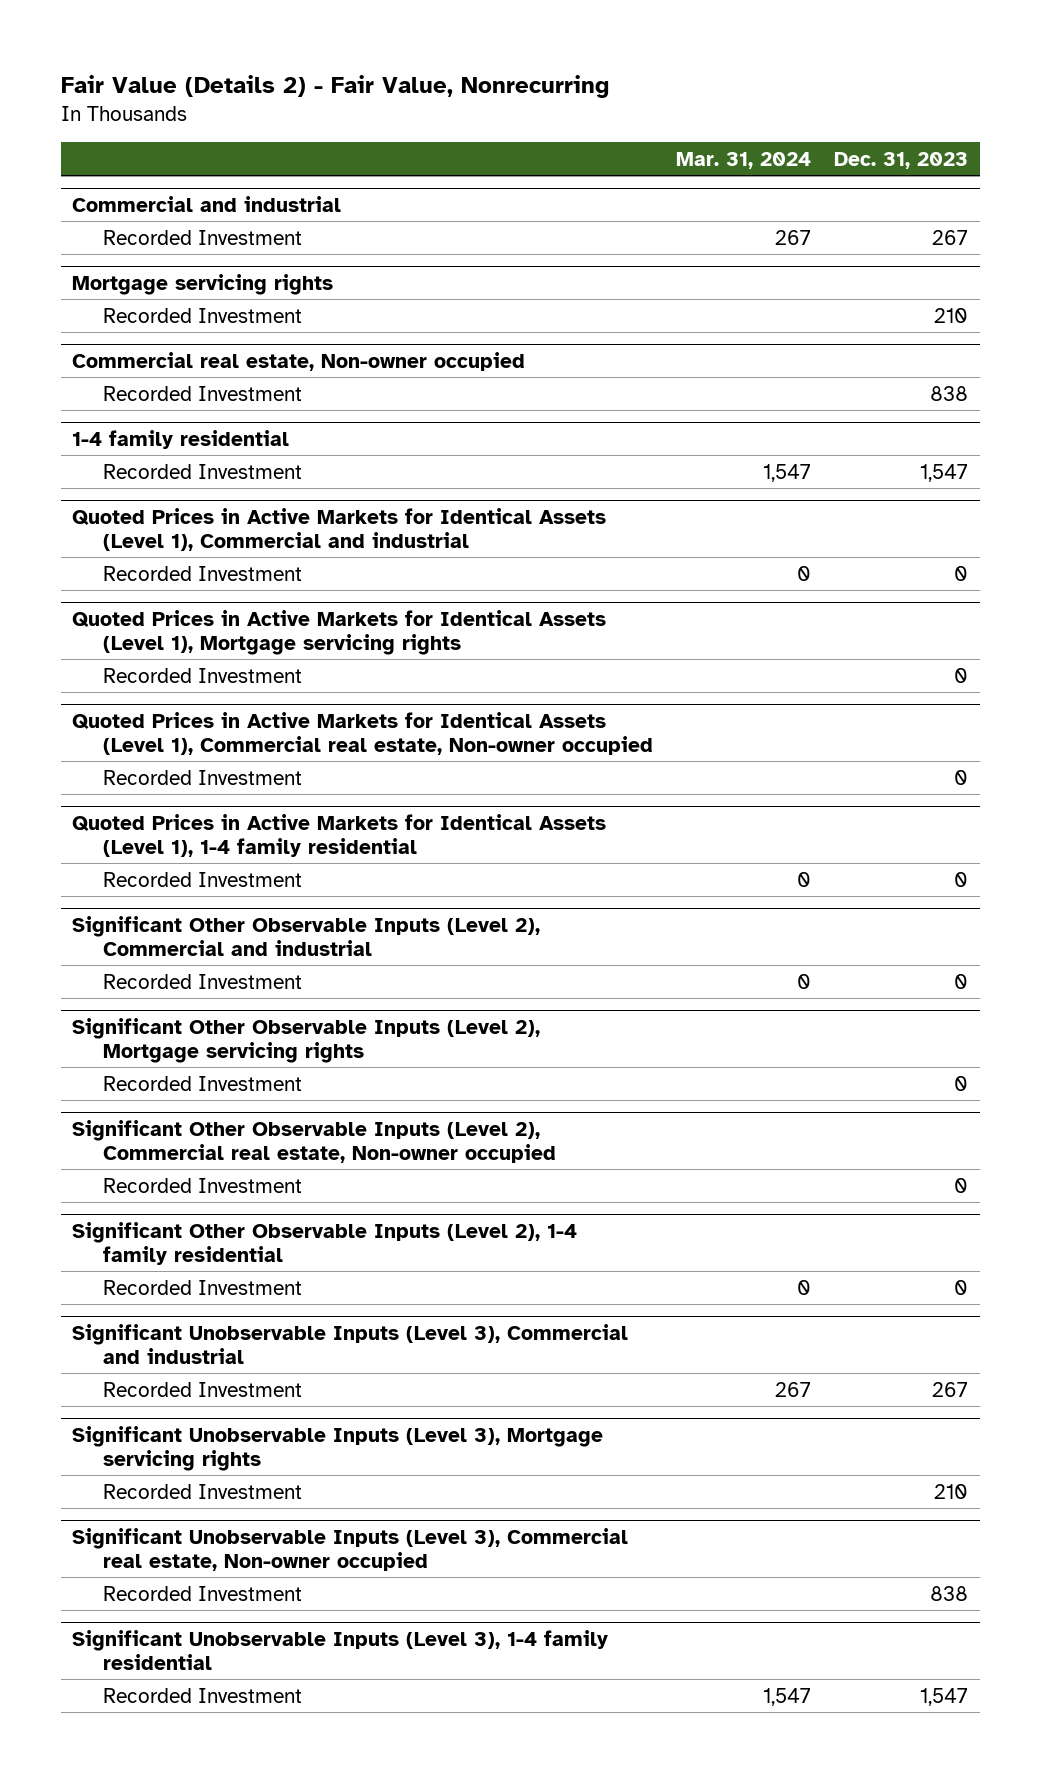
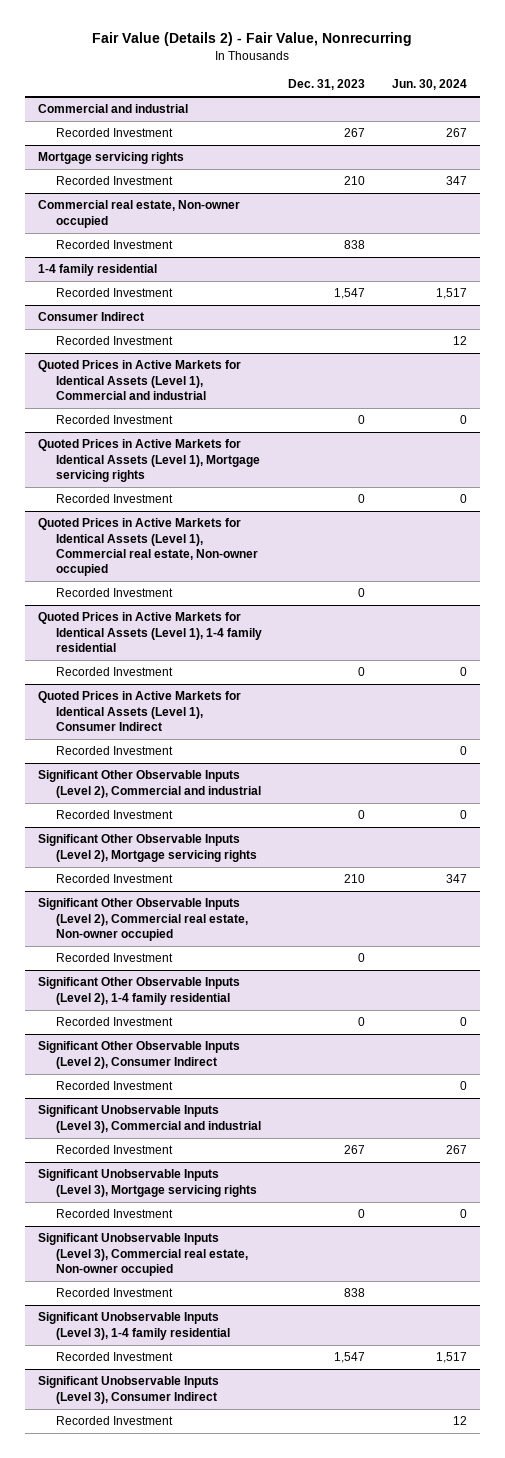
[676,151,812,169] Mar. 31, 2024 -> none
none -> [391,79,467,91] Jun. 30, 2024
none -> [37,312,144,322] Consumer Indirect
none -> [55,336,173,346] Recorded Investment
none -> [37,691,241,731] Quoted Prices in Active Markets for Identical Assets (Level 1), Consumer Indirect
none -> [55,746,173,756] Recorded Investment
[954,1075,969,1091] 0 -> [344,874,366,884] 210
none -> [37,1041,240,1069] Significant Other Observable Inputs (Level 2), Consumer Indirect
none -> [55,1081,173,1091] Recorded Investment
[934,1483,969,1499] 210 -> [358,1209,366,1219] 0
none -> [37,1376,219,1404] Significant Unobservable Inputs (Level 3), Consumer Indirect
none -> [55,1416,173,1426] Recorded Investment

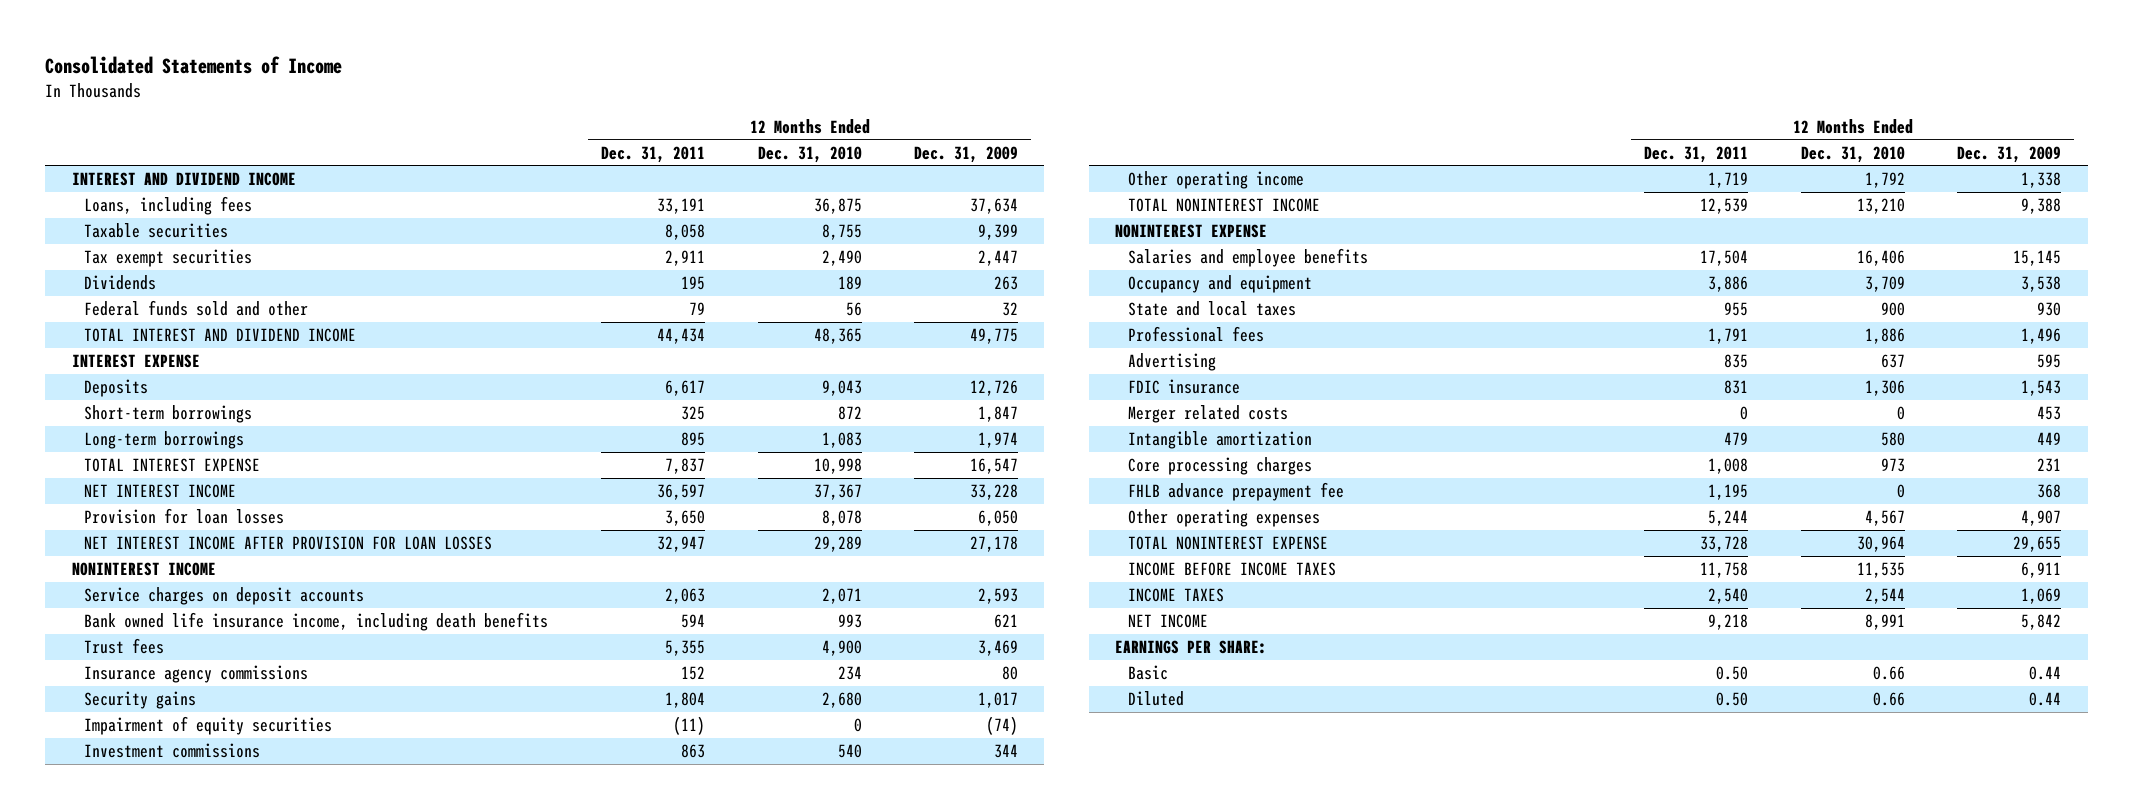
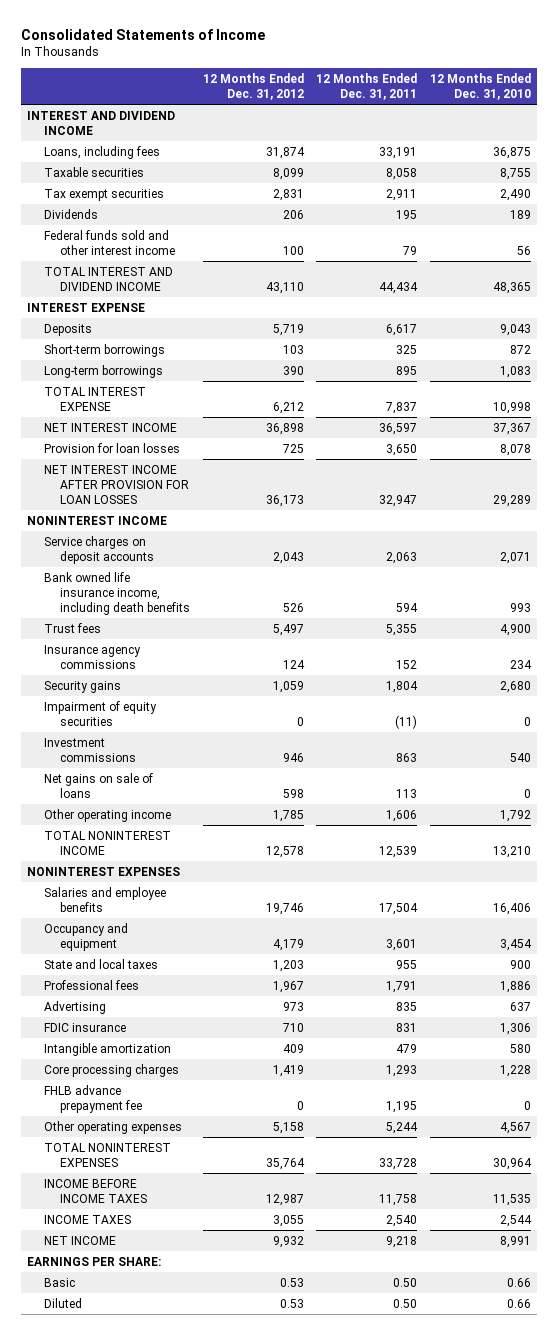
[914,145,1019,163] Dec. 31, 2009 -> none
none -> [202,73,304,101] 12 Months Ended Dec. 31, 2012
[84,299,309,316] Federal funds sold and other -> [43,229,176,255] Federal funds sold and other interest income
none -> [43,772,153,798] Net gains on sale of loans
[1708,171,1749,188] 1,719 -> [386,809,418,822] 1,606
[1114,223,1267,238] NONINTEREST EXPENSE -> [27,866,181,876] NONINTEREST EXPENSES
[1708,275,1749,292] 3,886 -> [386,938,418,951] 3,601
[1864,275,1905,292] 3,709 -> [499,938,532,951] 3,454
[1127,404,1288,423] Merger related costs -> none
[1708,457,1749,474] 1,008 -> [386,1064,418,1077] 1,293
[1880,457,1905,472] 973 -> [499,1064,531,1077] 1,228
[1127,535,1328,550] TOTAL NONINTEREST EXPENSE -> [43,1142,171,1167] TOTAL NONINTEREST EXPENSES

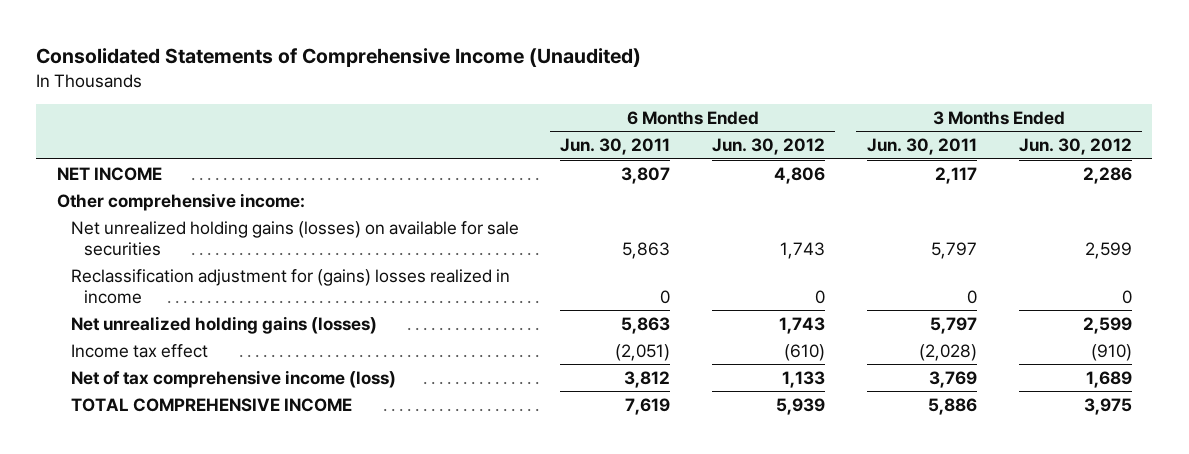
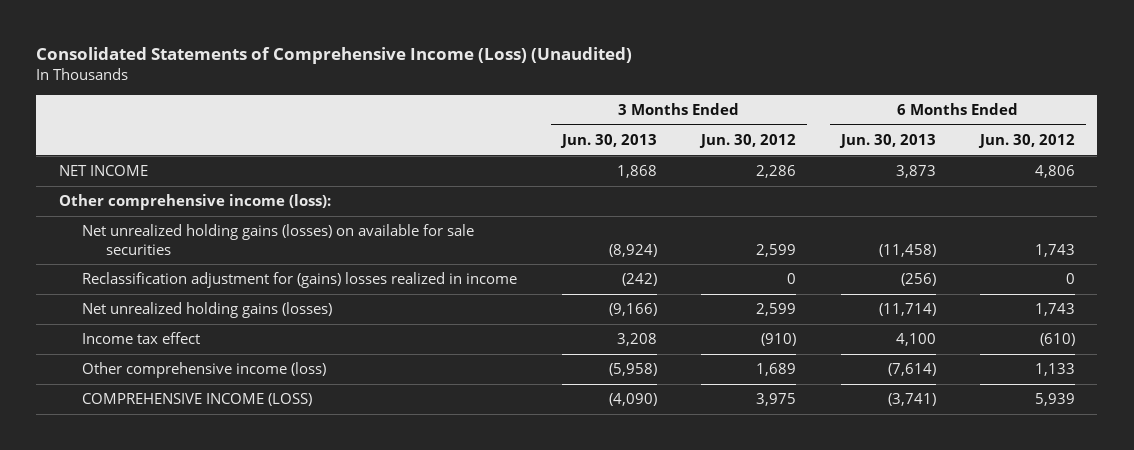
[36,48,642,68] Consolidated Statements of Comprehensive Income (Unaudited) -> [36,46,633,64] Consolidated Statements of Comprehensive Income (Loss) (Unaudited)
[560,138,671,156] Jun. 30, 2011 -> none
[866,138,977,156] Jun. 30, 2011 -> none
none -> [559,134,657,149] Jun. 30, 2013
none -> [838,134,936,149] Jun. 30, 2013
[57,192,306,211] Other comprehensive income: -> [58,194,331,211] Other comprehensive income (loss):
[70,369,396,388] Net of tax comprehensive income (loss) -> [82,362,327,379] Other comprehensive income (loss)
[70,397,352,412] TOTAL COMPREHENSIVE INCOME -> [82,393,313,407] COMPREHENSIVE INCOME (LOSS)

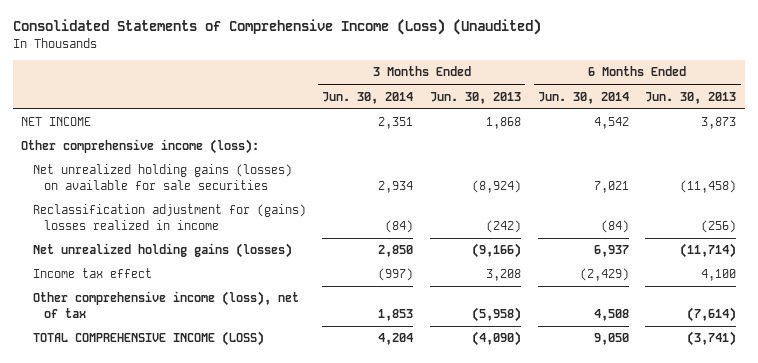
[699,134,797,149] Jun. 30, 2012 -> none
[978,134,1076,149] Jun. 30, 2012 -> none
none -> [322,91,414,104] Jun. 30, 2014
none -> [537,91,629,104] Jun. 30, 2014
[82,362,327,379] Other comprehensive income (loss) -> [32,291,299,318] Other comprehensive income (loss), net of tax
[82,393,313,407] COMPREHENSIVE INCOME (LOSS) -> [32,331,264,347] TOTAL COMPREHENSIVE INCOME (LOSS)

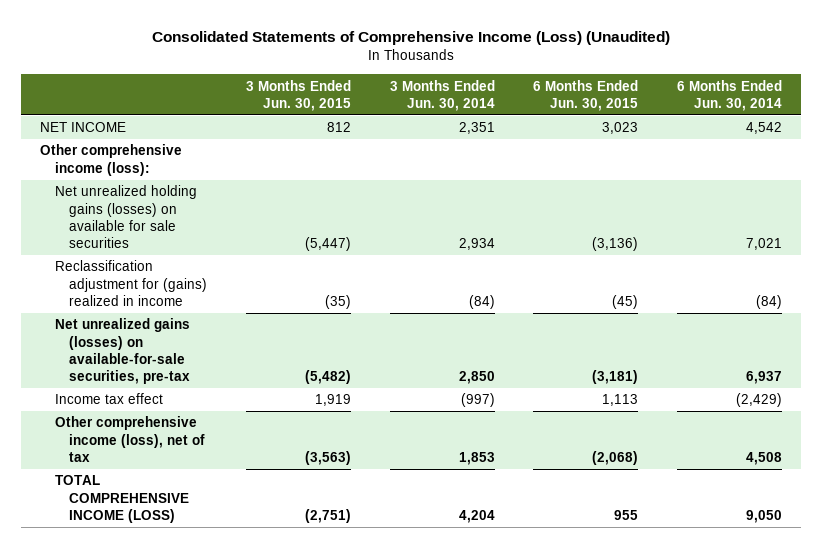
[430,91,522,104] Jun. 30, 2013 -> none
[645,91,737,104] Jun. 30, 2013 -> none
none -> [245,79,351,111] 3 Months Ended Jun. 30, 2015
none -> [533,79,639,111] 6 Months Ended Jun. 30, 2015
[32,204,306,230] Reclassification adjustment for (gains) losses realized in income -> [54,260,208,306] Reclassification adjustment for (gains) realized in income
[32,243,292,259] Net unrealized holding gains (losses) -> [54,318,191,384] Net unrealized gains (losses) on available-for-sale securities, pre-tax

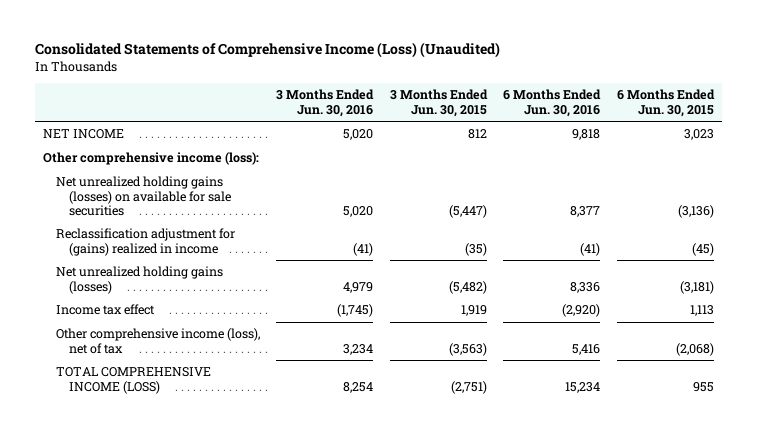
[389,79,495,111] 3 Months Ended Jun. 30, 2014 -> none
[676,79,782,111] 6 Months Ended Jun. 30, 2014 -> none
none -> [276,89,375,117] 3 Months Ended Jun. 30, 2016
none -> [503,89,602,117] 6 Months Ended Jun. 30, 2016
[54,318,191,384] Net unrealized gains (losses) on available-for-sale securities, pre-tax -> [55,266,223,294] Net unrealized holding gains (losses)

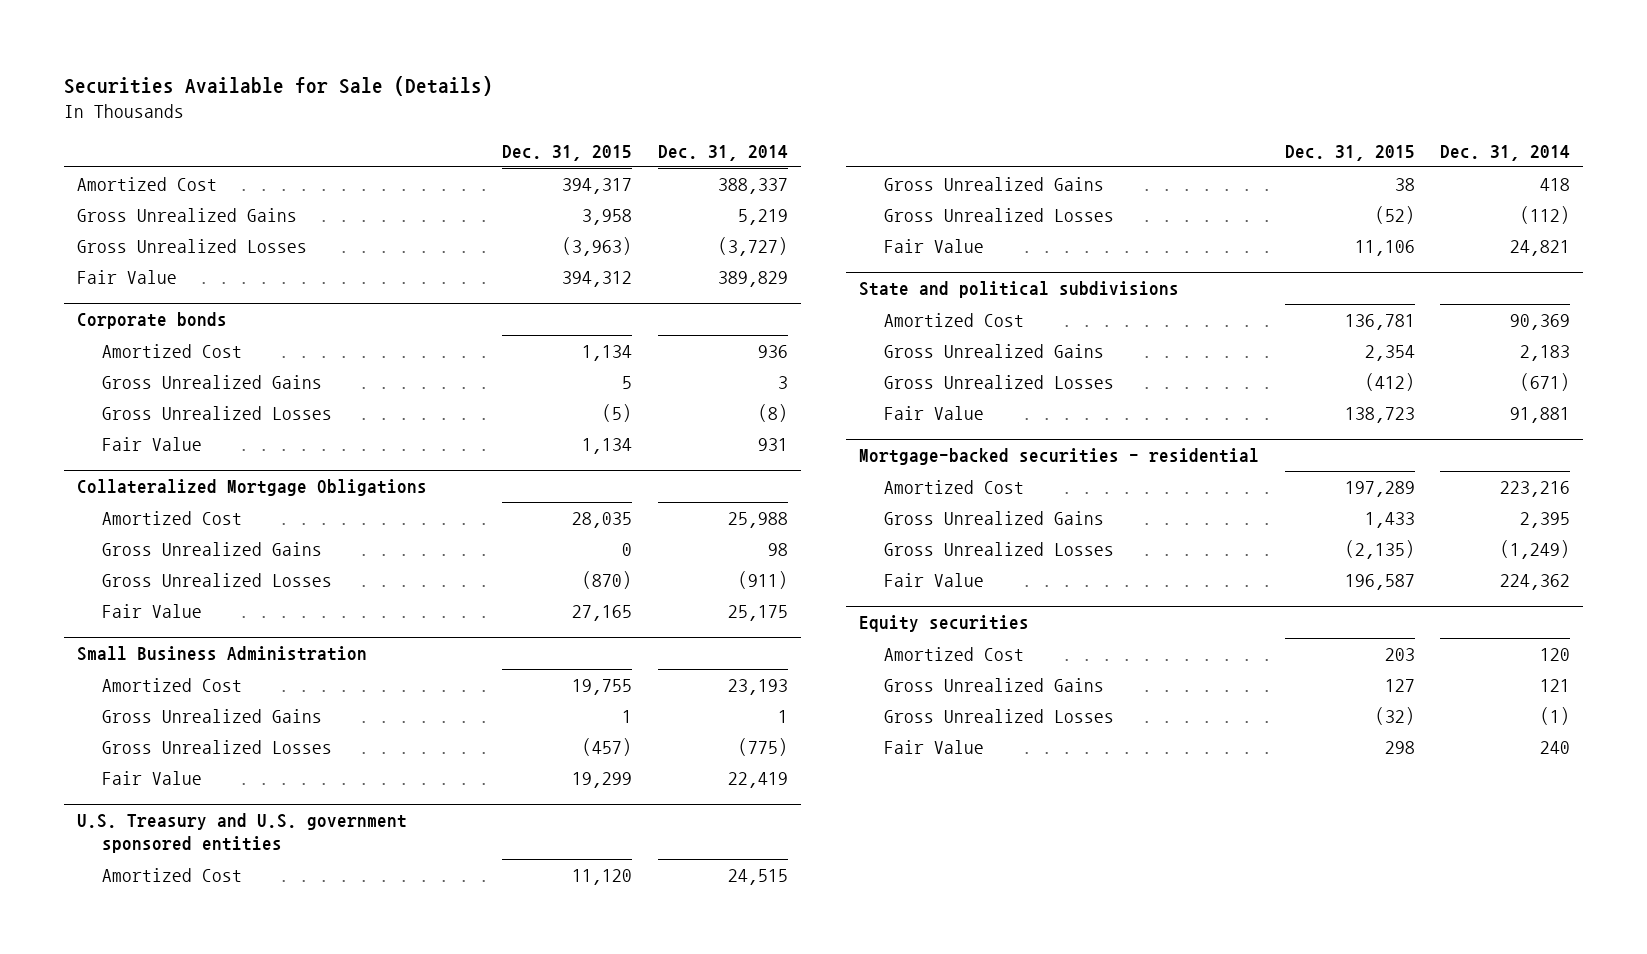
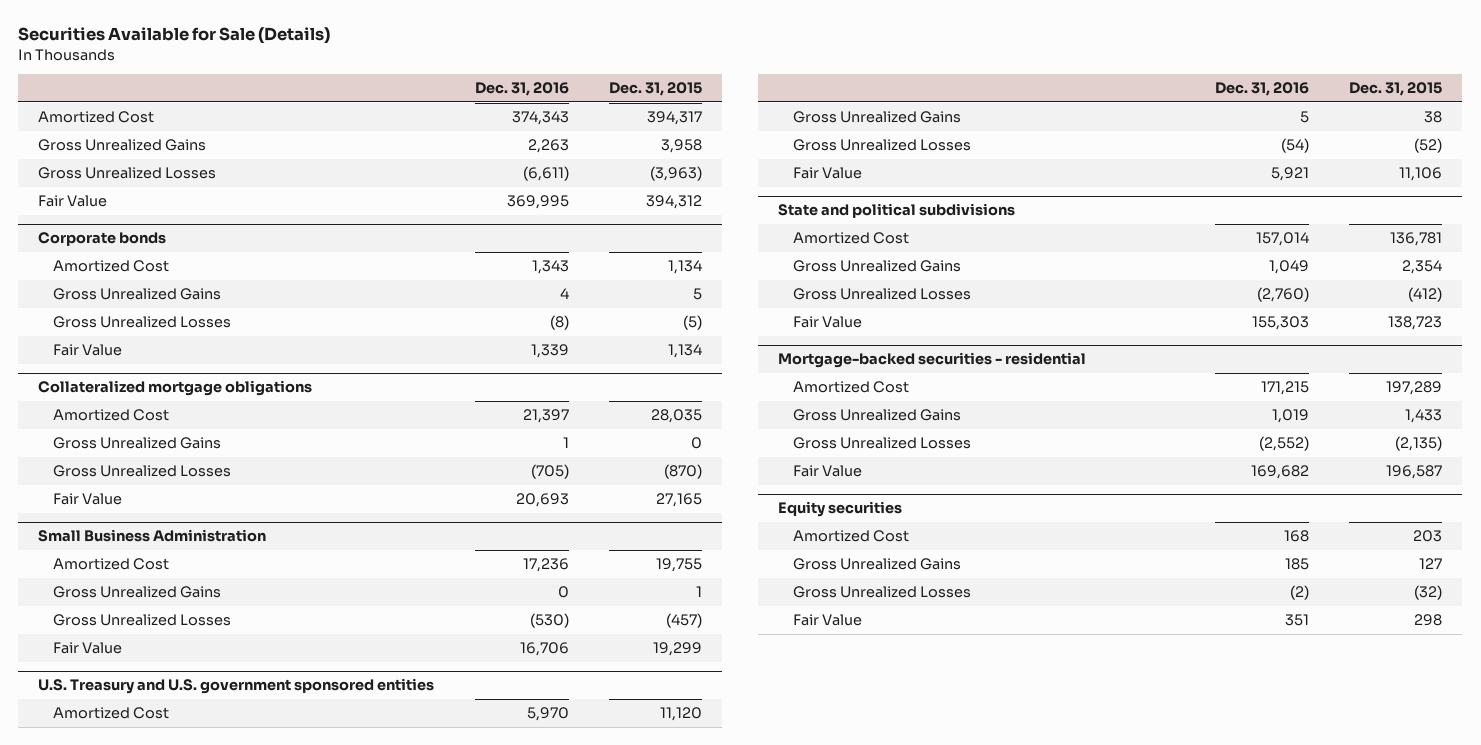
[657,144,788,161] Dec. 31, 2014 -> none
none -> [474,81,569,96] Dec. 31, 2016
[76,479,427,497] Collateralized Mortgage Obligations -> [38,380,313,397] Collateralized mortgage obligations

